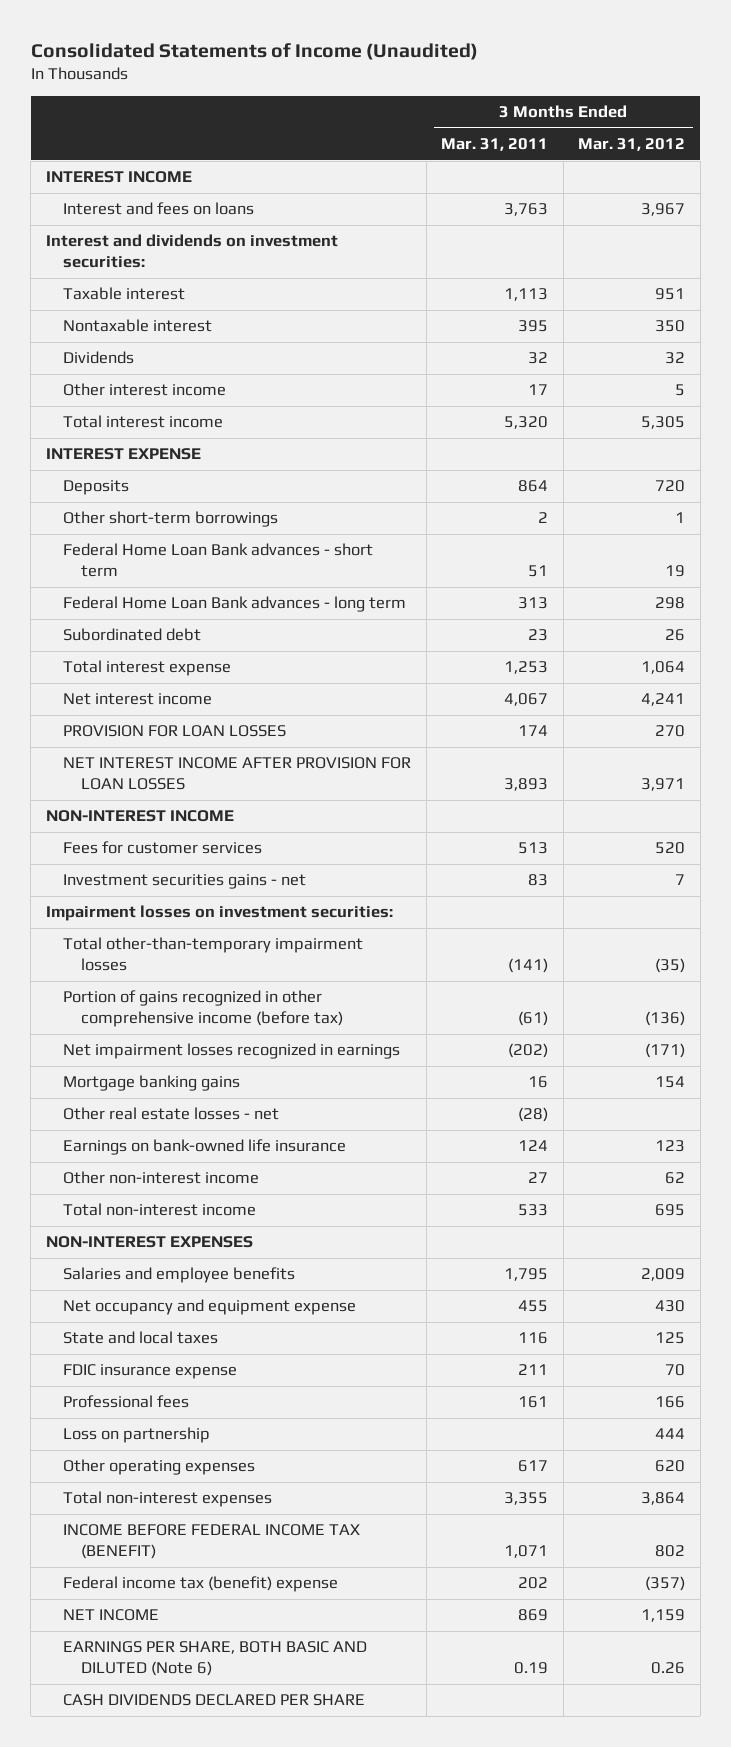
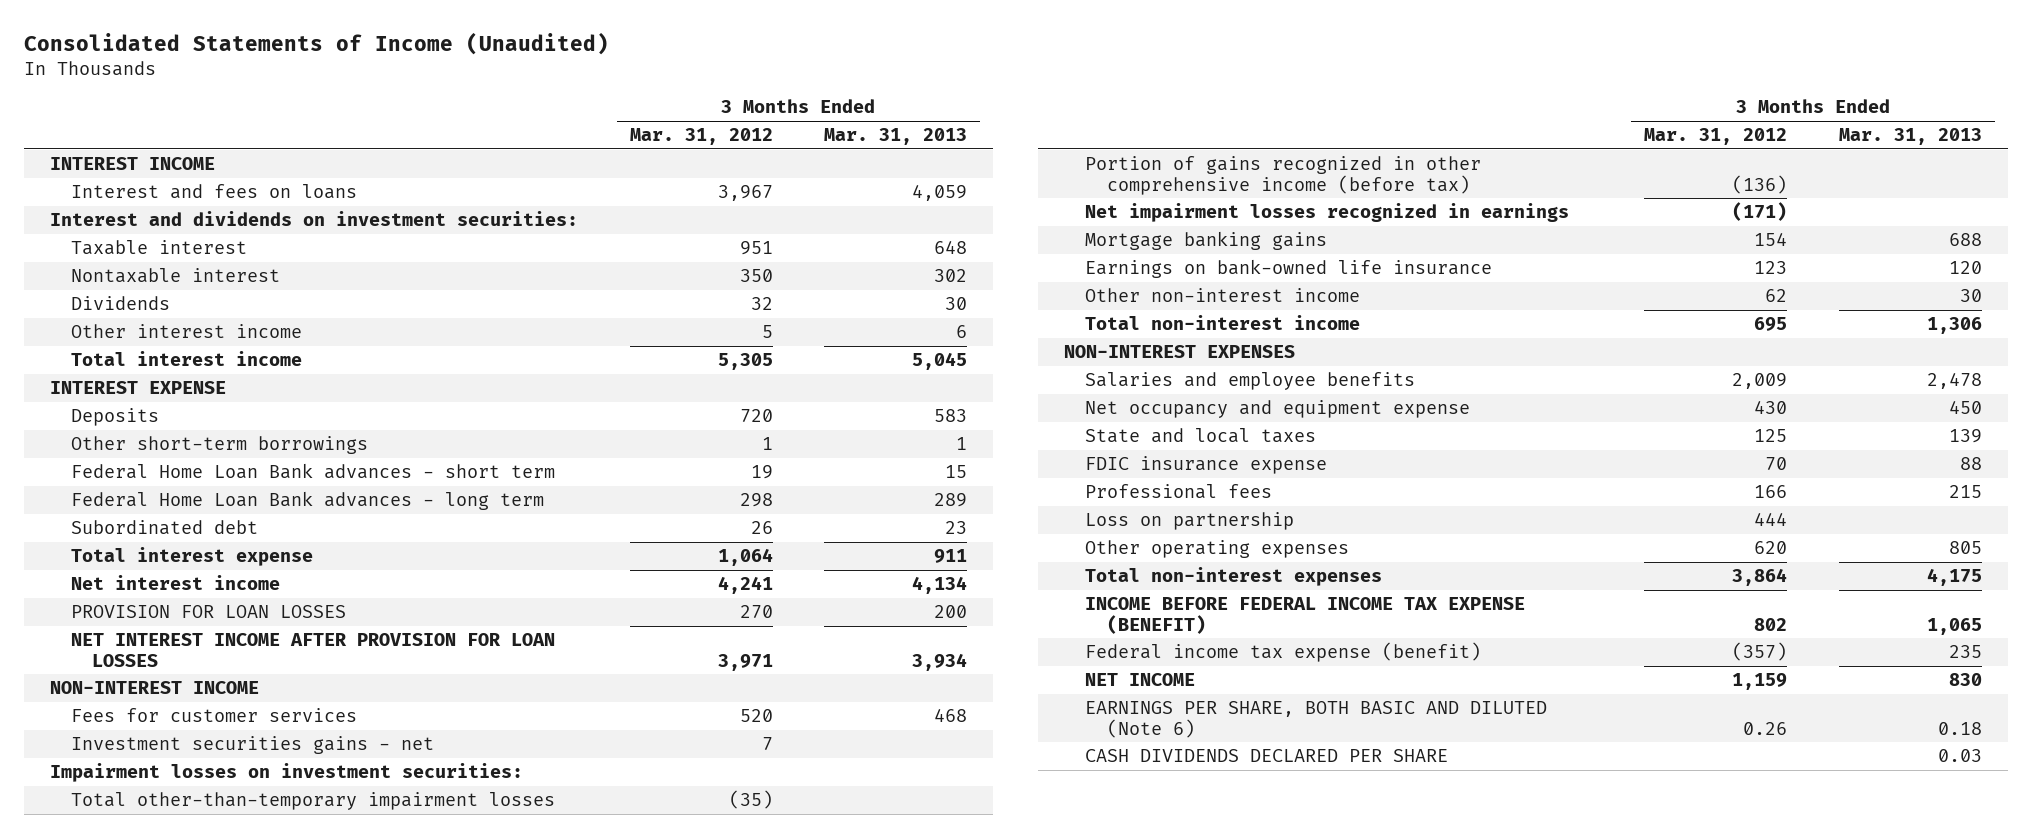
[441,138,549,152] Mar. 31, 2011 -> none
none -> [824,128,968,146] Mar. 31, 2013
[63,1107,280,1121] Other real estate losses - net -> none
[63,1524,361,1560] INCOME BEFORE FEDERAL INCOME TAX (BENEFIT) -> [1085,597,1526,634] INCOME BEFORE FEDERAL INCOME TAX EXPENSE (BENEFIT)
[63,1576,339,1593] Federal income tax (benefit) expense -> [1085,642,1482,663] Federal income tax expense (benefit)

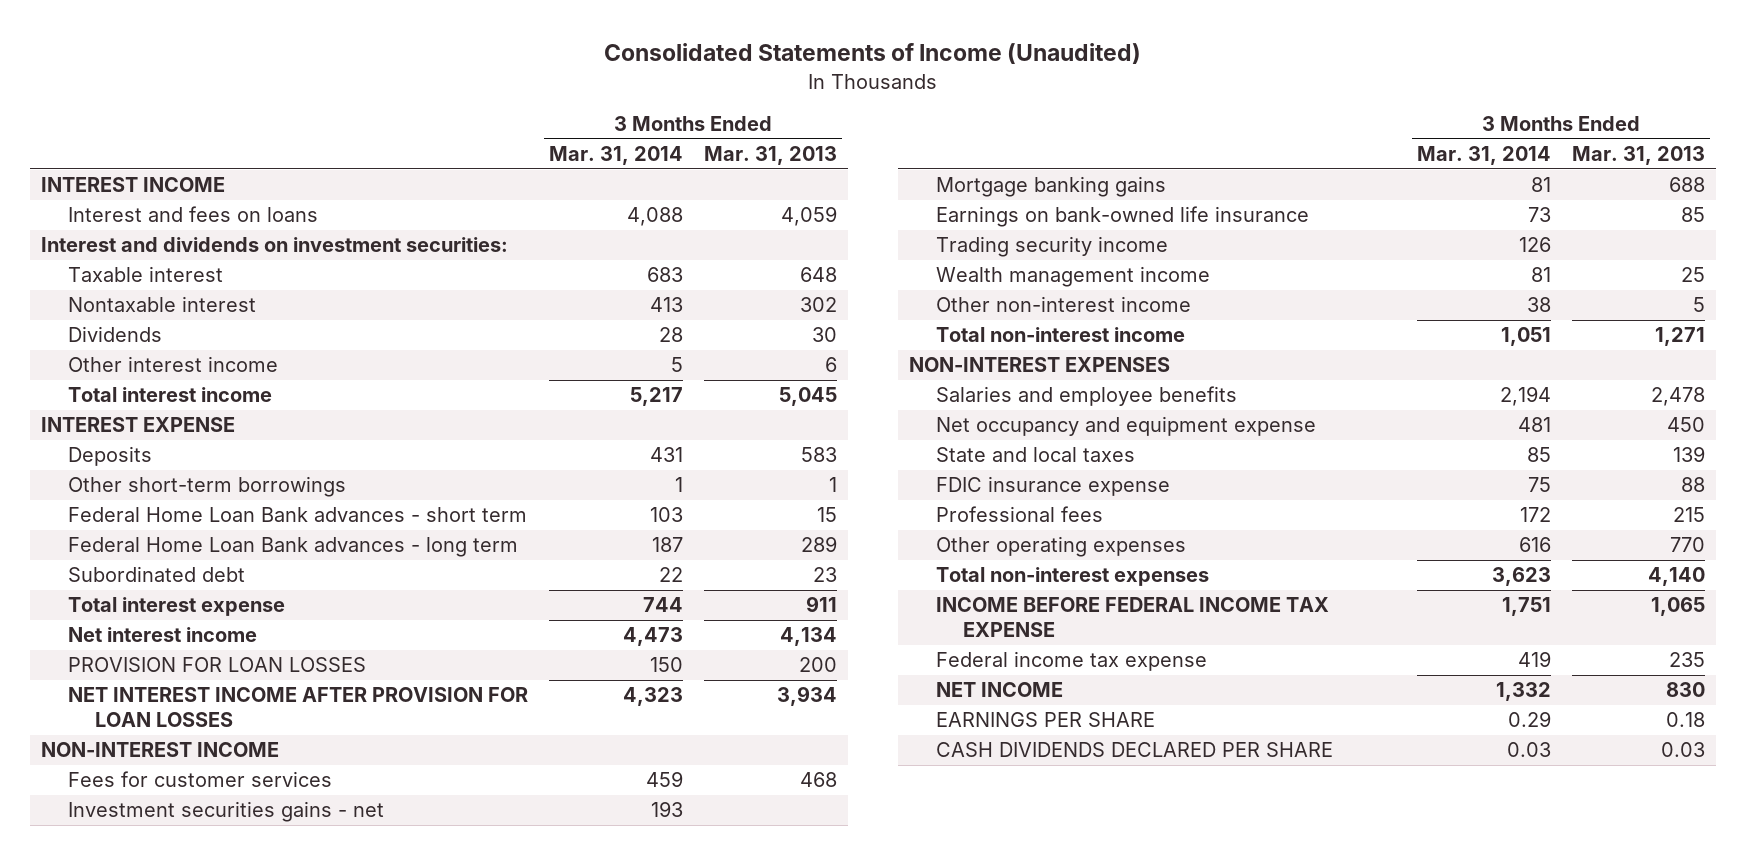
[629,128,773,146] Mar. 31, 2012 -> none
none -> [548,146,683,166] Mar. 31, 2014
[49,763,523,783] Impairment losses on investment securities: -> none
[70,792,555,811] Total other-than-temporary impairment losses -> none
[1085,156,1482,195] Portion of gains recognized in other comprehensive income (before tax) -> none
[1085,203,1570,223] Net impairment losses recognized in earnings -> none
[1948,261,1982,275] 120 -> [1681,207,1706,223] 85
none -> [935,236,1168,258] Trading security income
none -> [935,266,1210,288] Wealth management income
[1959,289,1982,303] 30 -> [1693,297,1706,313] 5
[1926,317,1982,335] 1,306 -> [1655,327,1706,347] 1,271
[1085,512,1295,531] Loss on partnership -> none
[1948,541,1982,555] 805 -> [1670,537,1706,553] 770
[1926,568,1982,587] 4,175 -> [1648,567,1706,587] 4,140
[1085,597,1526,634] INCOME BEFORE FEDERAL INCOME TAX EXPENSE (BENEFIT) -> [935,597,1329,637] INCOME BEFORE FEDERAL INCOME TAX EXPENSE
[1085,642,1482,663] Federal income tax expense (benefit) -> [935,651,1207,672] Federal income tax expense
[1085,701,1548,738] EARNINGS PER SHARE, BOTH BASIC AND DILUTED (Note 6) -> none
none -> [935,712,1155,728] EARNINGS PER SHARE

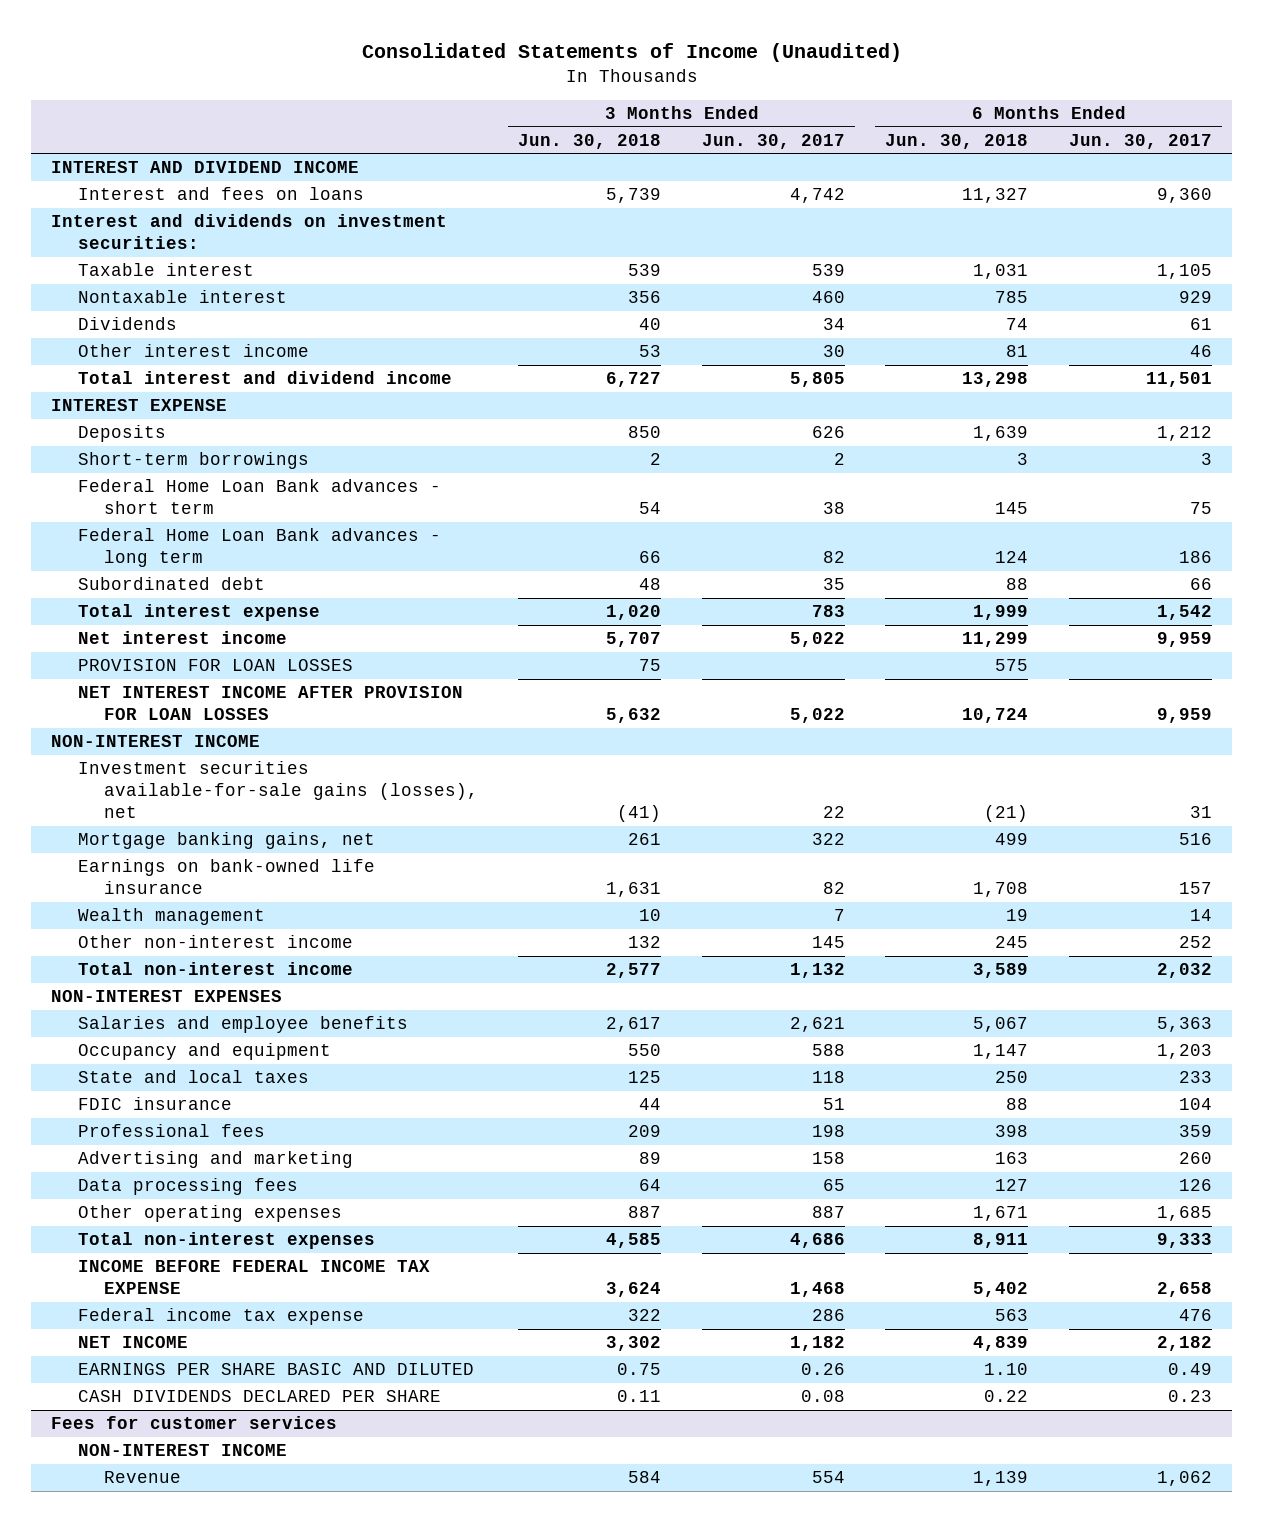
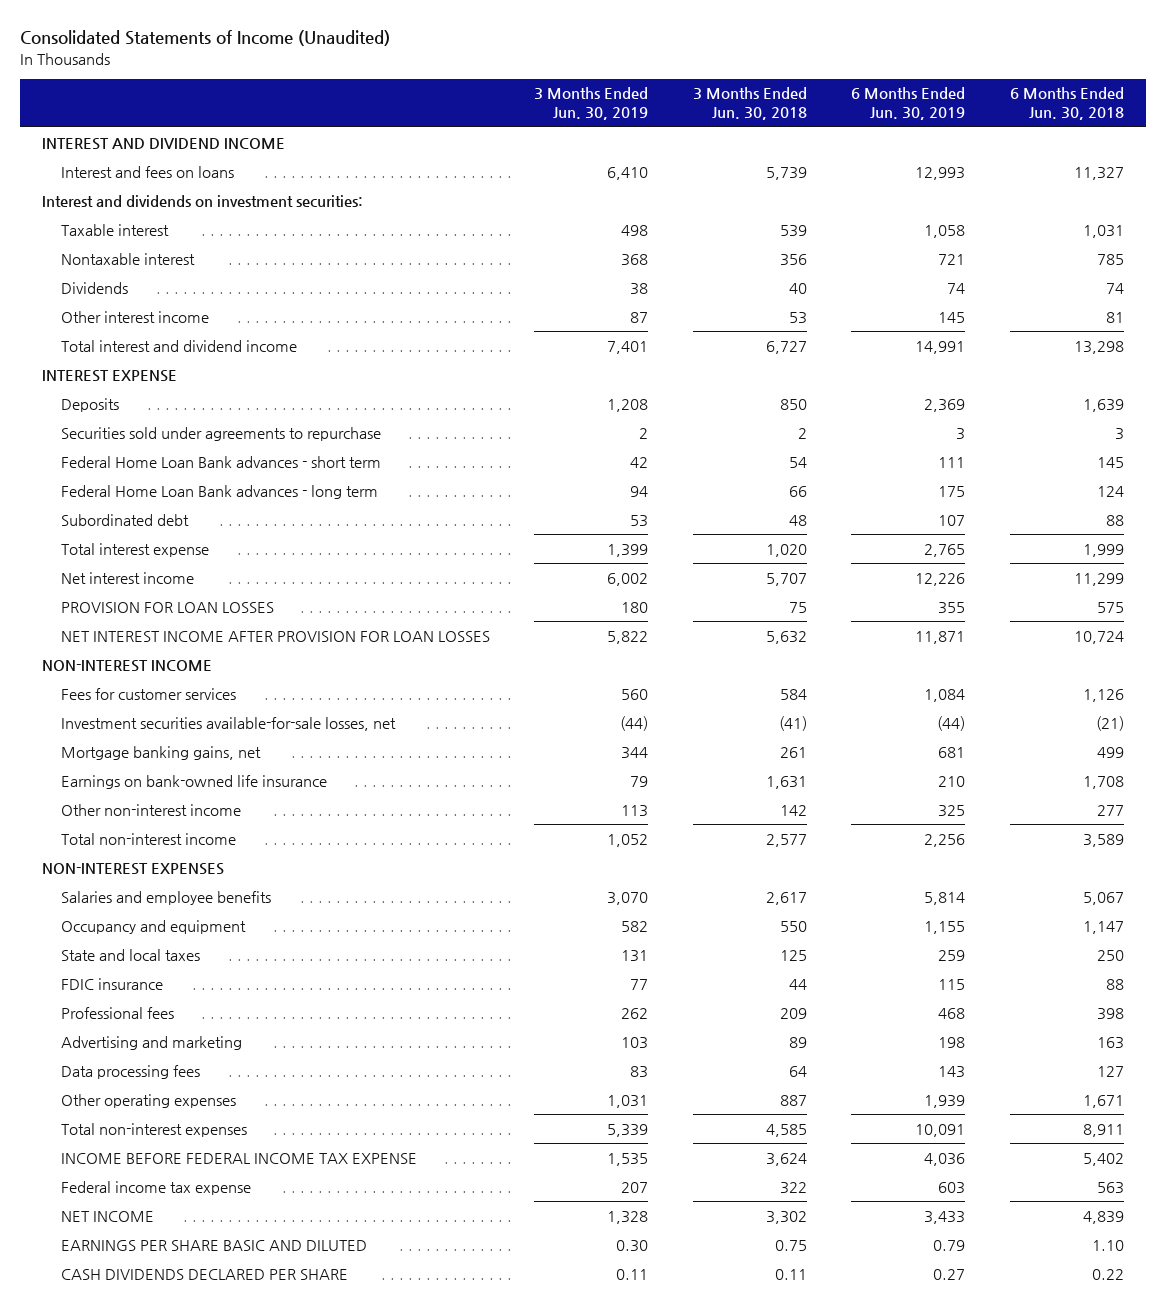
[701,133,845,149] Jun. 30, 2017 -> none
[1068,133,1212,149] Jun. 30, 2017 -> none
none -> [534,87,649,121] 3 Months Ended Jun. 30, 2019
none -> [851,87,966,121] 6 Months Ended Jun. 30, 2019
[77,452,309,470] Short-term borrowings -> none
none -> [60,426,381,441] Securities sold under agreements to repurchase
none -> [60,687,236,700] Fees for customer services
[77,761,478,819] Investment securities available-for-sale gains (losses), net -> [60,716,396,731] Investment securities available-for-sale losses, net
[77,908,265,926] Wealth management -> none
[628,936,662,949] 132 -> [779,804,807,816] 142
[995,936,1029,949] 245 -> [1096,804,1124,816] 277
[51,1416,338,1430] Fees for customer services -> none
[77,1444,287,1457] NON-INTEREST INCOME -> none
[103,1471,181,1484] Revenue -> none

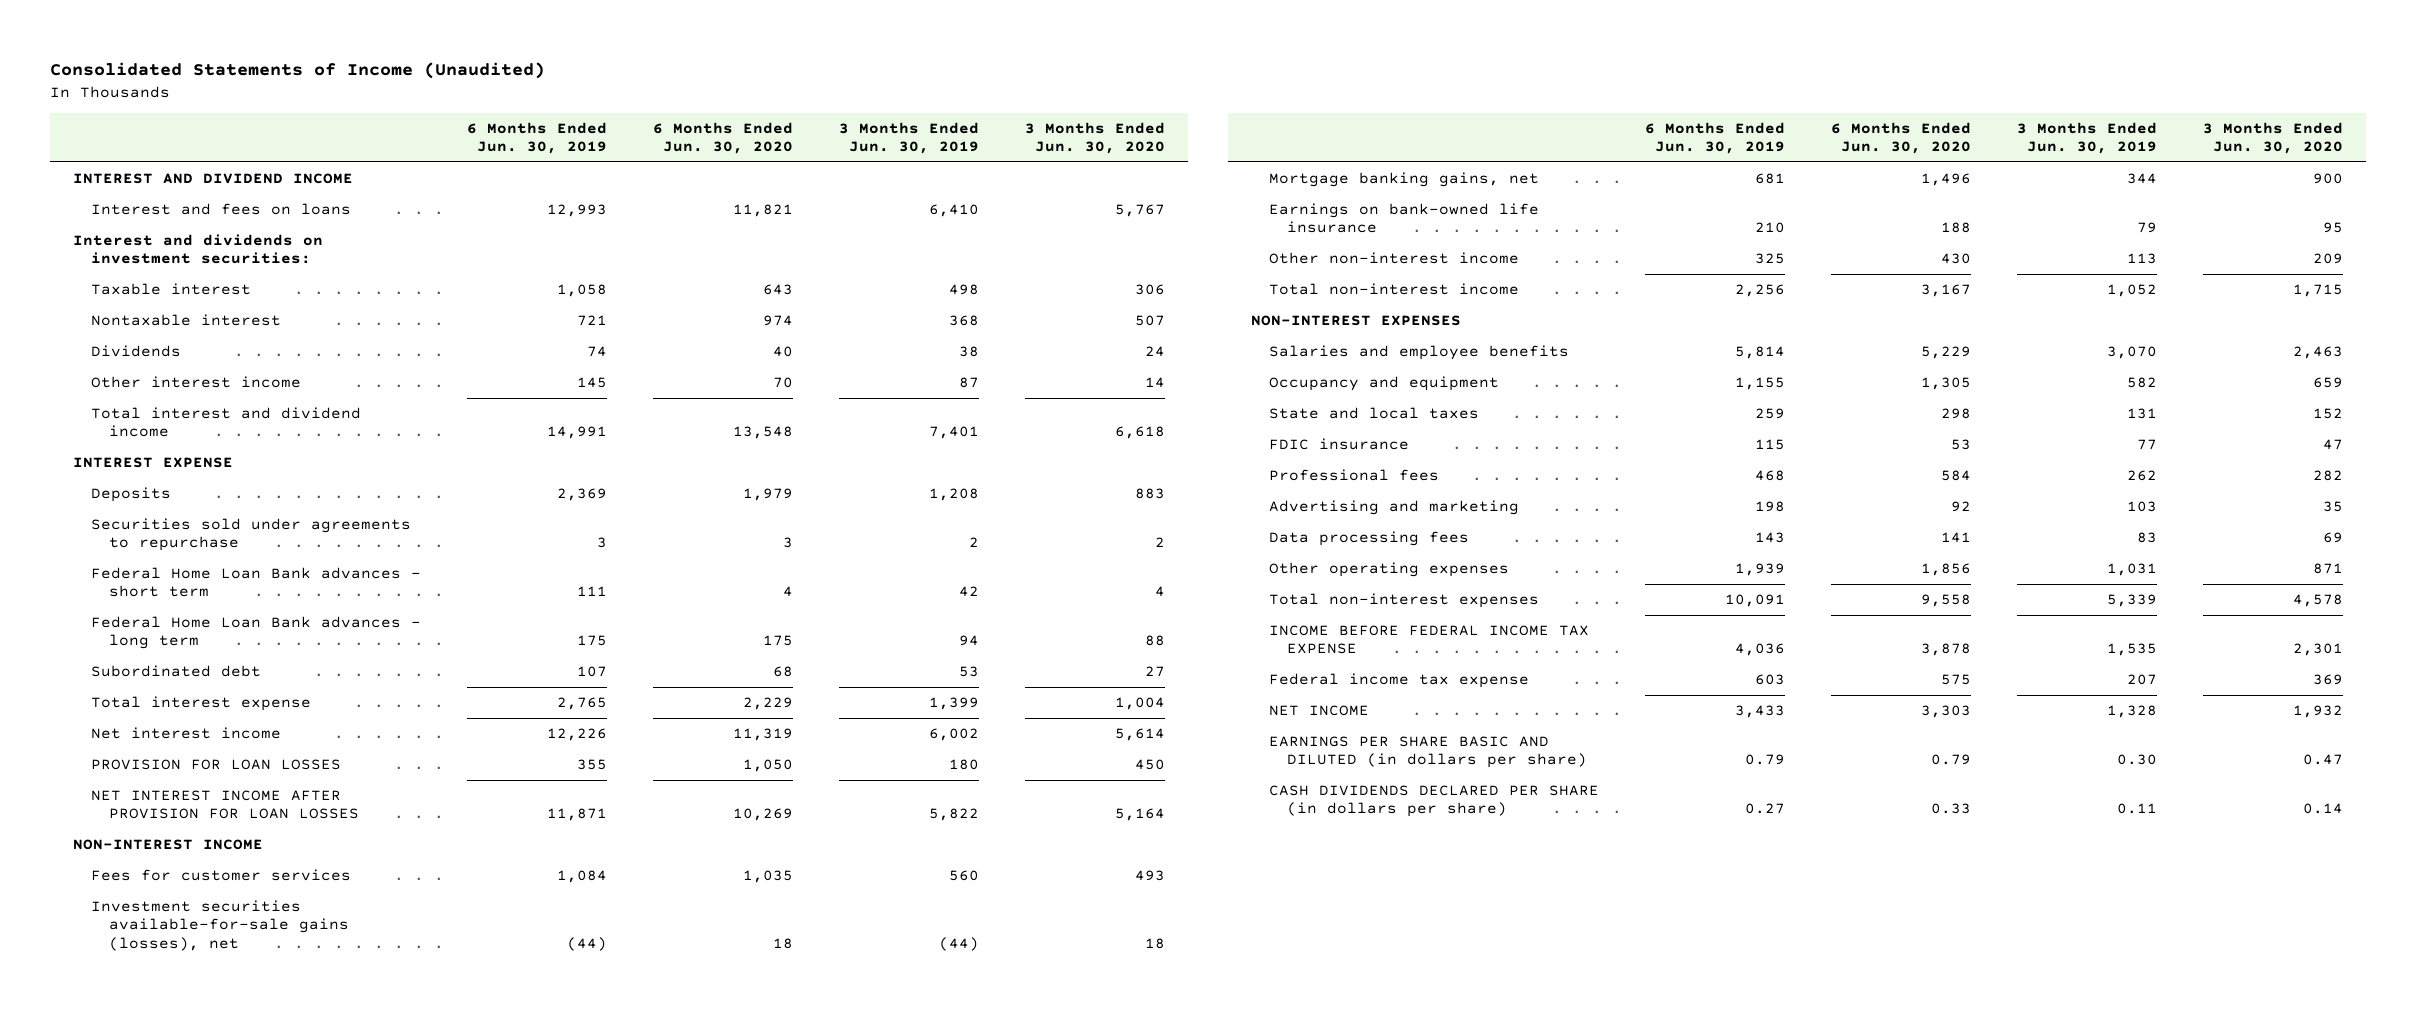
[692,87,807,121] 3 Months Ended Jun. 30, 2018 -> none
[1009,87,1124,121] 6 Months Ended Jun. 30, 2018 -> none
none -> [652,121,793,155] 6 Months Ended Jun. 30, 2020
none -> [1024,121,1165,155] 3 Months Ended Jun. 30, 2020
[60,716,396,731] Investment securities available-for-sale losses, net -> [91,899,350,951] Investment securities available-for-sale gains (losses), net
[60,1239,367,1251] EARNINGS PER SHARE BASIC AND DILUTED -> [1268,735,1587,769] EARNINGS PER SHARE BASIC AND DILUTED (in dollars per share)
[60,1268,348,1280] CASH DIVIDENDS DECLARED PER SHARE -> [1268,784,1599,818] CASH DIVIDENDS DECLARED PER SHARE (in dollars per share)

